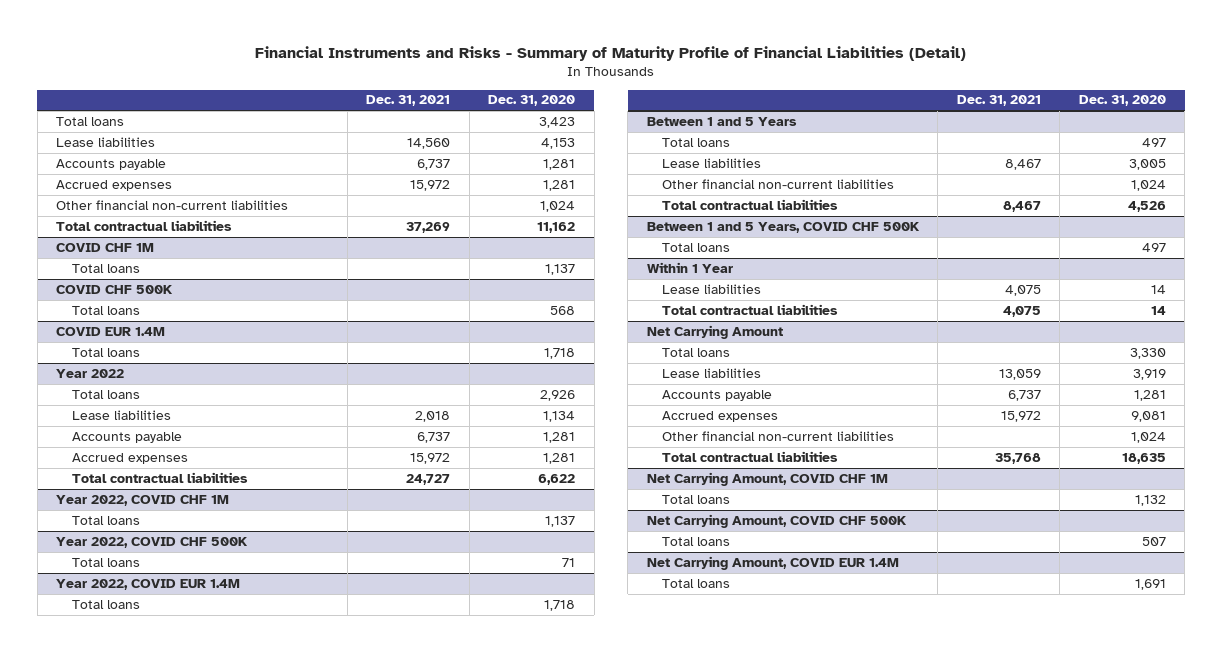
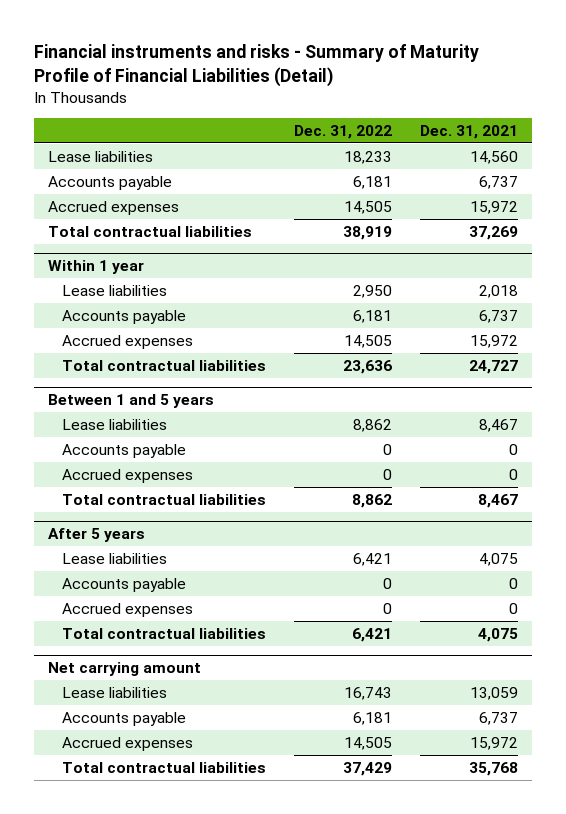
[254,46,966,62] Financial Instruments and Risks - Summary of Maturity Profile of Financial Liabilities (Detail) -> [34,44,480,87] Financial instruments and risks - Summary of Maturity Profile of Financial Liabilities (Detail)
[488,95,576,107] Dec. 31, 2020 -> none
none -> [294,124,393,139] Dec. 31, 2022
[56,116,125,126] Total loans -> none
[56,199,289,210] Other financial non-current liabilities -> none
[56,242,155,252] COVID CHF 1M -> none
[71,263,140,273] Total loans -> none
[56,284,174,294] COVID CHF 500K -> none
[71,305,140,315] Total loans -> none
[56,326,166,336] COVID EUR 1.4M -> none
[71,347,140,357] Total loans -> none
[71,389,140,399] Total loans -> none
[56,368,125,378] Year 2022 -> [47,260,144,275] Within 1 year
[56,494,230,506] Year 2022, COVID CHF 1M -> none
[71,515,140,525] Total loans -> none
[56,536,249,548] Year 2022, COVID CHF 500K -> none
[71,557,140,567] Total loans -> none
[56,578,241,590] Year 2022, COVID EUR 1.4M -> none
[71,599,140,609] Total loans -> none
[661,137,730,147] Total loans -> none
[646,116,797,126] Between 1 and 5 Years -> [47,394,214,409] Between 1 and 5 years
[661,178,894,189] Other financial non-current liabilities -> none
none -> [62,443,187,458] Accounts payable
none -> [62,468,194,483] Accrued expenses
[646,221,920,233] Between 1 and 5 Years, COVID CHF 500K -> none
[661,242,730,252] Total loans -> none
[646,261,733,273] Within 1 Year -> [47,528,145,543] After 5 years
none -> [62,577,187,592] Accounts payable
none -> [62,602,194,617] Accrued expenses
[661,347,730,357] Total loans -> none
[646,324,783,339] Net Carrying Amount -> [47,662,201,677] Net carrying amount
[661,430,894,441] Other financial non-current liabilities -> none
[646,471,888,486] Net Carrying Amount, COVID CHF 1M -> none
[661,494,730,504] Total loans -> none
[646,513,907,528] Net Carrying Amount, COVID CHF 500K -> none
[661,536,730,546] Total loans -> none
[646,555,899,570] Net Carrying Amount, COVID EUR 1.4M -> none
[661,578,730,588] Total loans -> none

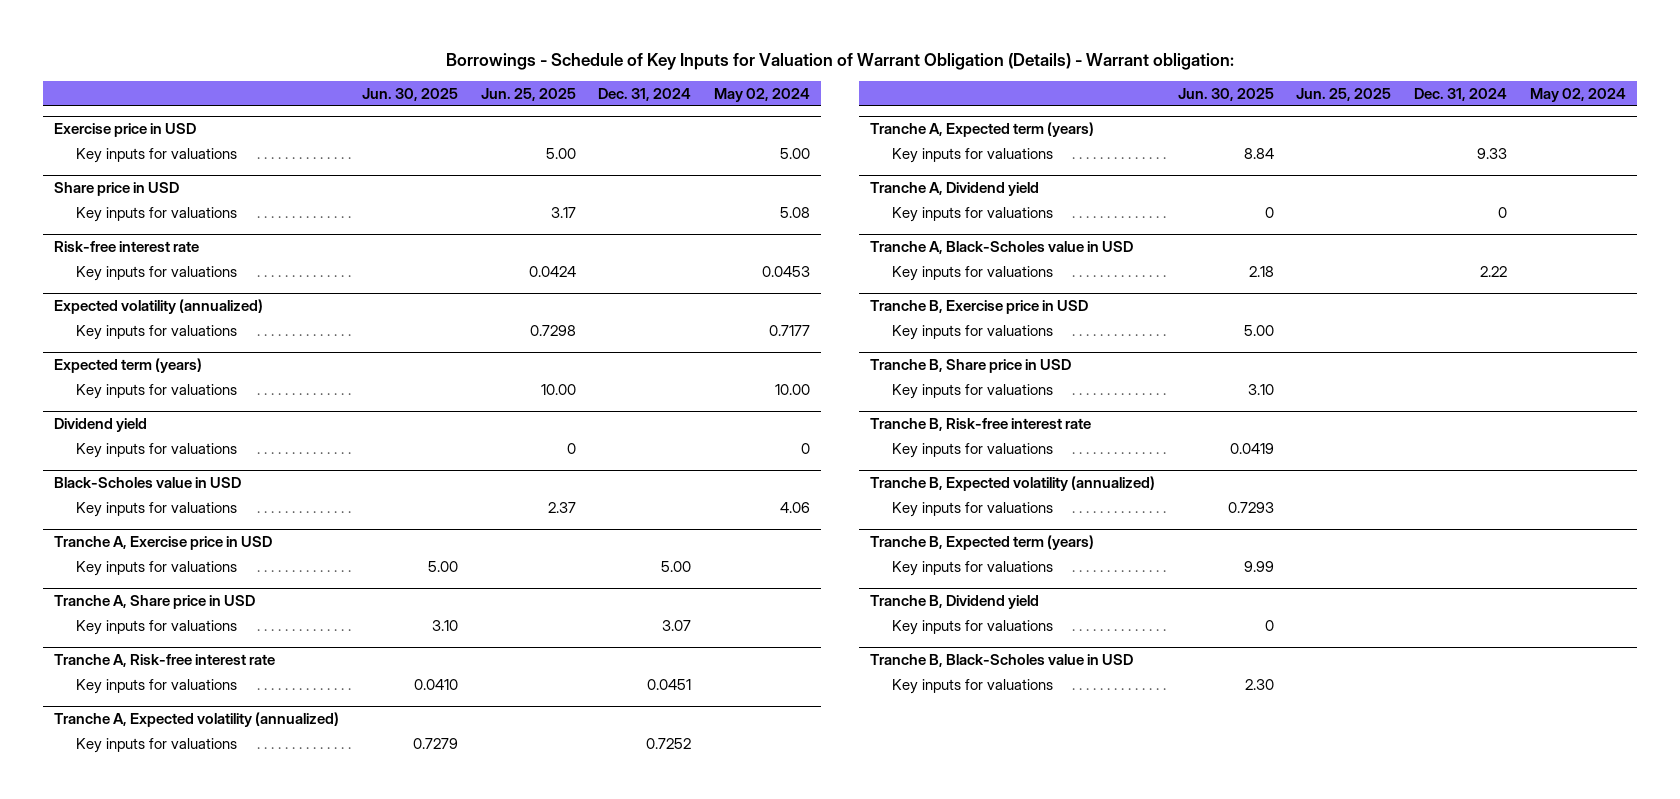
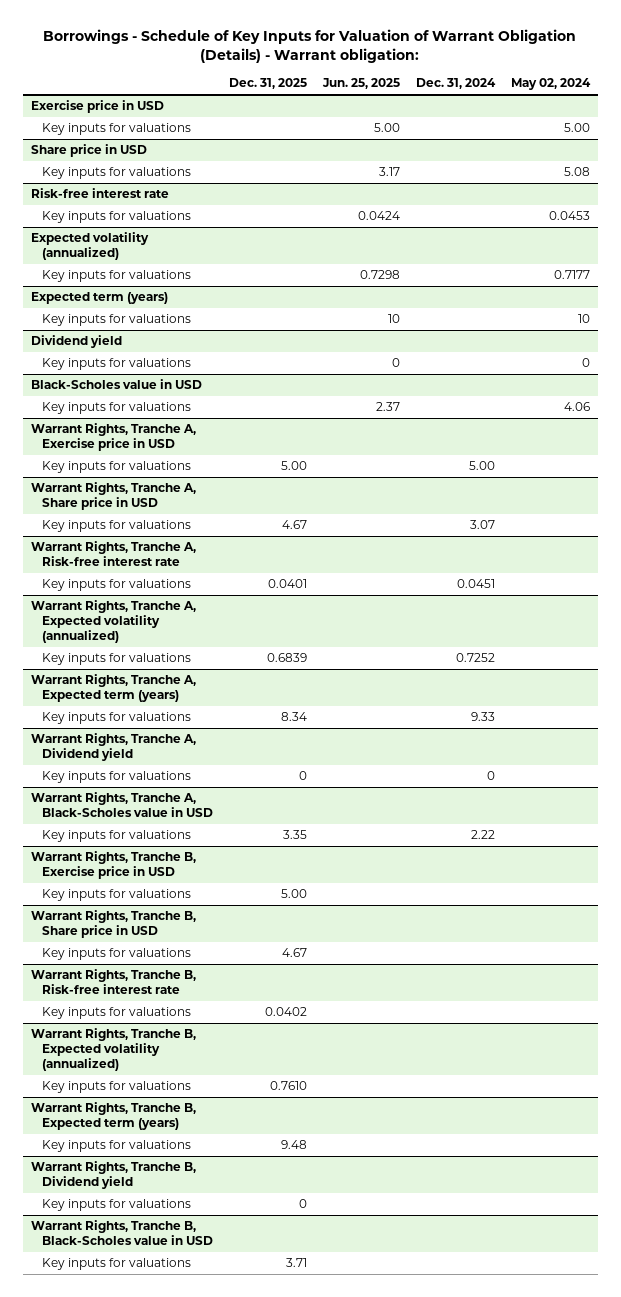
[362,87,459,101] Jun. 30, 2025 -> none
none -> [229,78,308,90] Dec. 31, 2025
[540,383,576,395] 10.00 -> [388,314,401,324] 10
[775,383,811,395] 10.00 -> [578,314,591,324] 10
[54,536,273,551] Tranche A, Exercise price in USD -> [30,423,196,452] Warrant Rights, Tranche A, Exercise price in USD
[54,595,256,610] Tranche A, Share price in USD -> [30,482,196,511] Warrant Rights, Tranche A, Share price in USD
[54,654,276,668] Tranche A, Risk-free interest rate -> [30,541,196,567] Warrant Rights, Tranche A, Risk-free interest rate
[54,712,340,728] Tranche A, Expected volatility (annualized) -> [30,600,196,643] Warrant Rights, Tranche A, Expected volatility (annualized)
[869,122,1094,138] Tranche A, Expected term (years) -> [30,674,196,703] Warrant Rights, Tranche A, Expected term (years)
[869,182,1039,197] Tranche A, Dividend yield -> [30,733,196,762] Warrant Rights, Tranche A, Dividend yield
[869,241,1133,255] Tranche A, Black-Scholes value in USD -> [30,792,214,818] Warrant Rights, Tranche A, Black-Scholes value in USD
[869,300,1088,315] Tranche B, Exercise price in USD -> [30,851,196,880] Warrant Rights, Tranche B, Exercise price in USD
[869,359,1071,374] Tranche B, Share price in USD -> [30,910,196,939] Warrant Rights, Tranche B, Share price in USD
[869,418,1091,432] Tranche B, Risk-free interest rate -> [30,969,196,995] Warrant Rights, Tranche B, Risk-free interest rate
[869,476,1155,492] Tranche B, Expected volatility (annualized) -> [30,1028,196,1071] Warrant Rights, Tranche B, Expected volatility (annualized)
[869,535,1094,551] Tranche B, Expected term (years) -> [30,1102,196,1131] Warrant Rights, Tranche B, Expected term (years)
[869,595,1039,610] Tranche B, Dividend yield -> [30,1161,196,1190] Warrant Rights, Tranche B, Dividend yield
[869,654,1133,668] Tranche B, Black-Scholes value in USD -> [30,1220,214,1246] Warrant Rights, Tranche B, Black-Scholes value in USD

